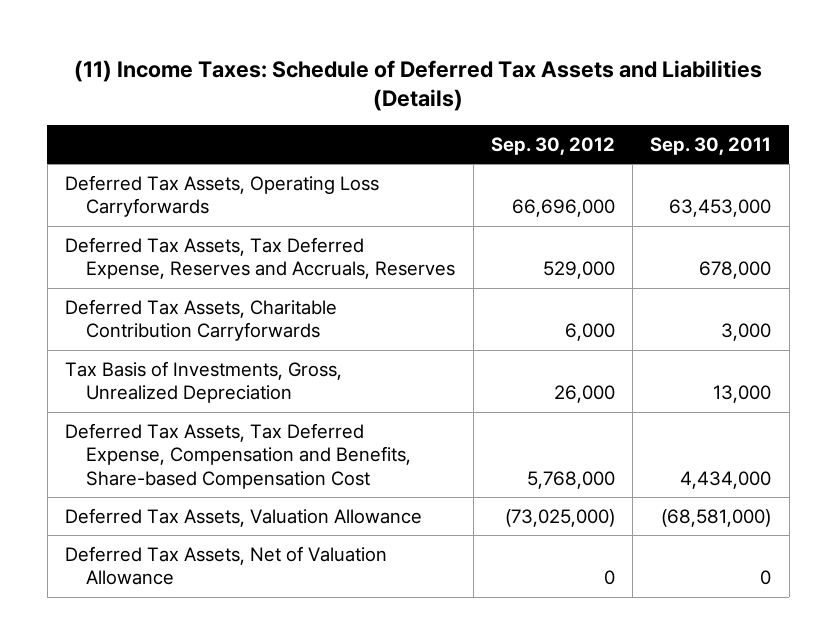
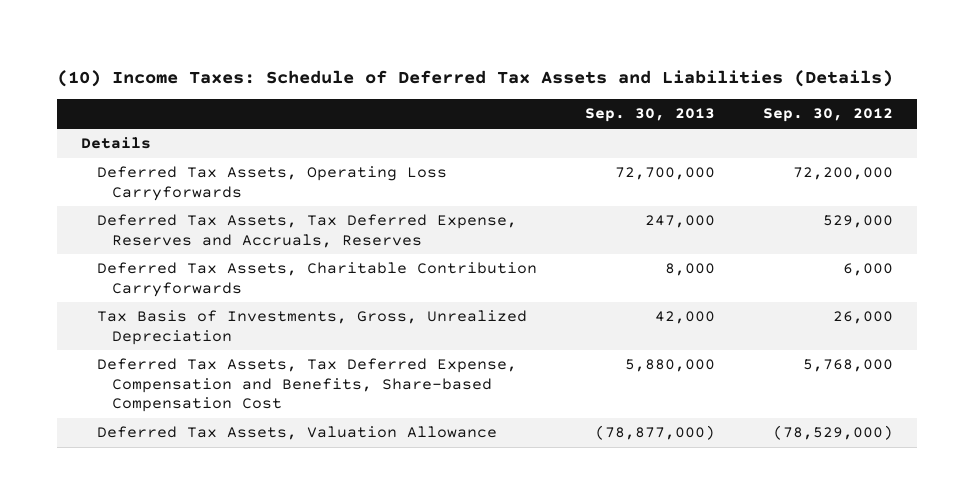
[74,59,763,112] (11) Income Taxes: Schedule of Deferred Tax Assets and Liabilities (Details) -> [56,69,893,87] (10) Income Taxes: Schedule of Deferred Tax Assets and Liabilities (Details)
[650,136,772,155] Sep. 30, 2011 -> none
none -> [584,108,715,123] Sep. 30, 2013
none -> [81,137,152,150] Details
[511,199,615,218] 66,696,000 -> [792,167,893,181] 72,200,000
[64,545,387,586] Deferred Tax Assets, Net of Valuation Allowance -> none
[504,508,615,527] (73,025,000) -> [772,425,893,441] (78,529,000)

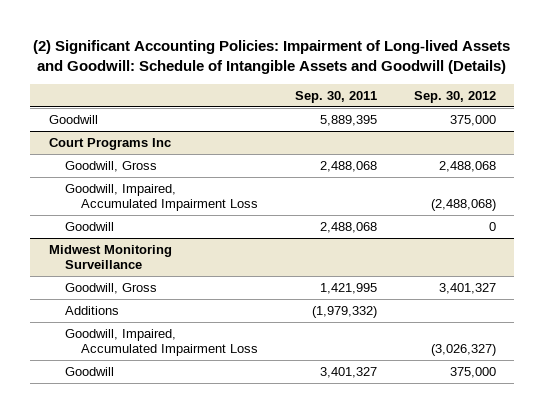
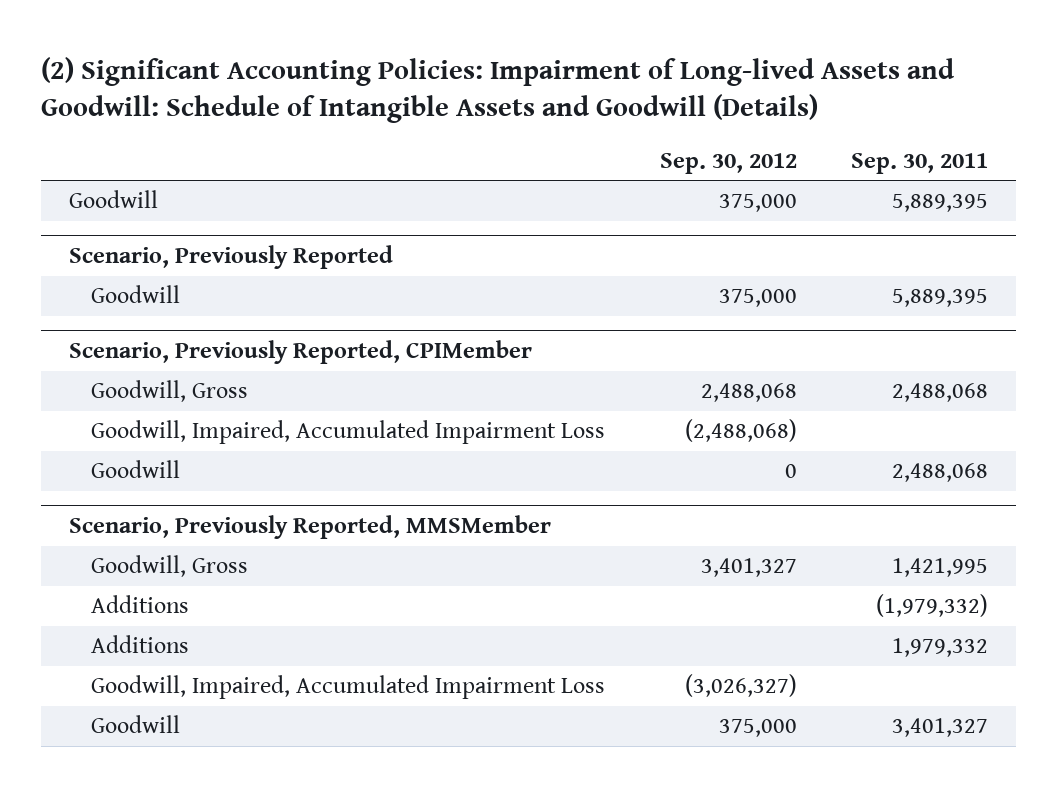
[48,138,171,151] Court Programs Inc -> none
none -> [68,245,393,270] Scenario, Previously Reported
none -> [91,285,181,304] Goodwill
none -> [68,340,532,365] Scenario, Previously Reported, CPIMember
[48,245,172,270] Midwest Monitoring Surveillance -> none
none -> [68,515,551,540] Scenario, Previously Reported, MMSMember
none -> [91,635,190,654] Additions

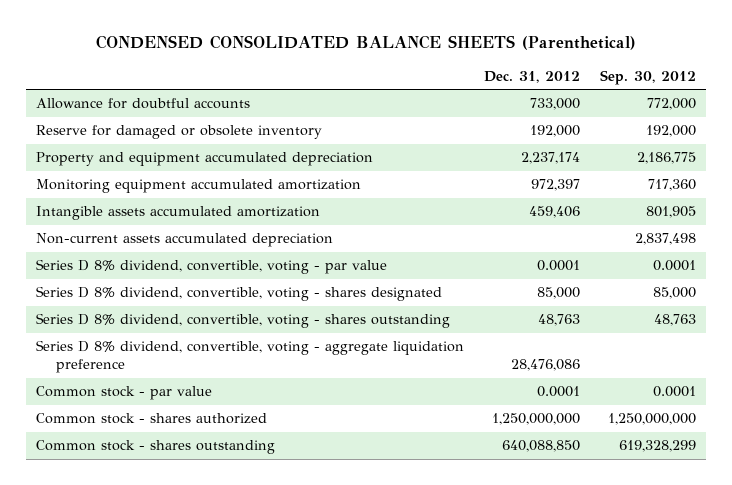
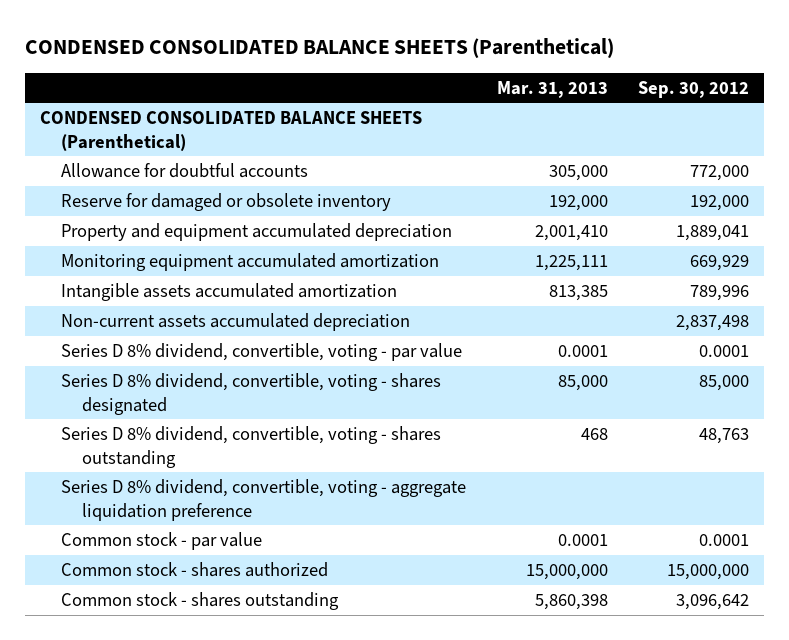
[484,70,581,83] Dec. 31, 2012 -> none
none -> [496,80,608,98] Mar. 31, 2013
none -> [40,110,423,151] CONDENSED CONSOLIDATED BALANCE SHEETS (Parenthetical)
[637,152,697,165] 2,186,775 -> [675,224,749,241] 1,889,041
[648,179,697,192] 717,360 -> [689,254,749,271] 669,929
[646,206,697,219] 801,905 -> [689,284,749,301] 789,996
[608,413,697,426] 1,250,000,000 -> [666,563,749,580] 15,000,000
[619,440,697,453] 619,328,299 -> [675,593,749,610] 3,096,642

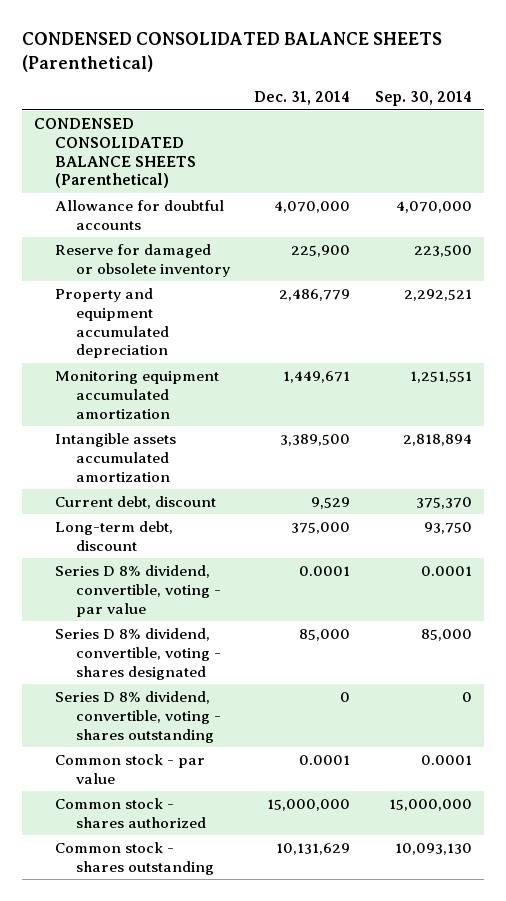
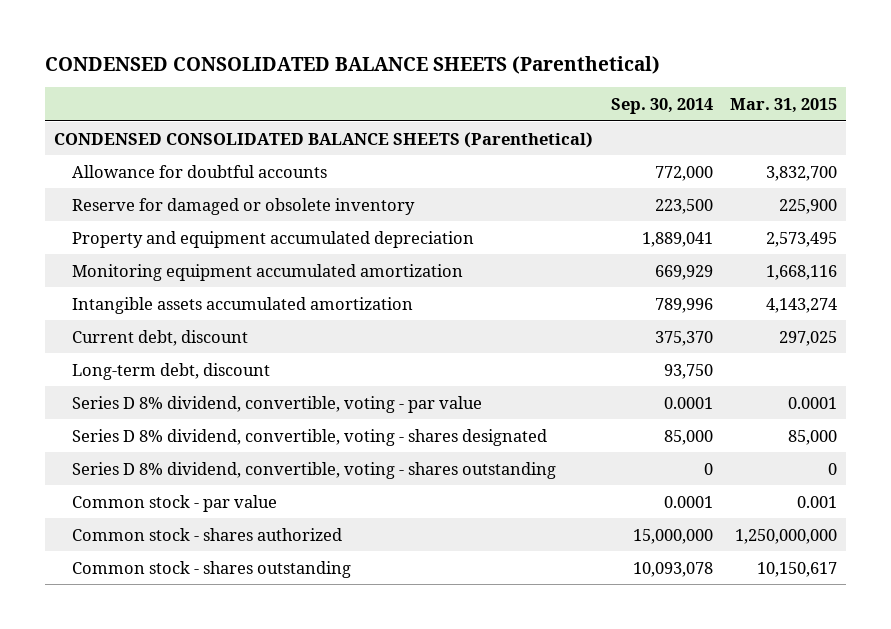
[254,91,351,106] Dec. 31, 2014 -> none
none -> [730,97,838,113] Mar. 31, 2015
[395,200,472,213] 4,070,000 -> [654,165,713,181] 772,000
[403,288,472,301] 2,292,521 -> [641,231,713,247] 1,889,041
[409,370,472,383] 1,251,551 -> [654,264,713,280] 669,929
[402,433,472,446] 2,818,894 -> [654,297,713,313] 789,996
[394,842,472,855] 10,093,130 -> [632,561,713,577] 10,093,078

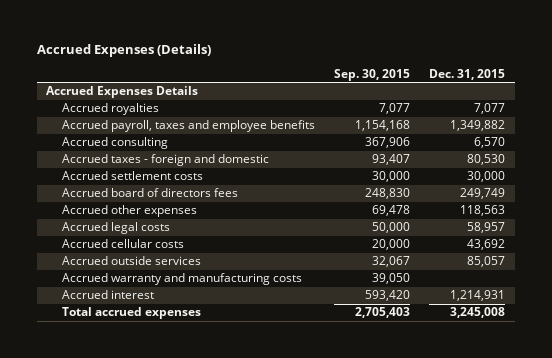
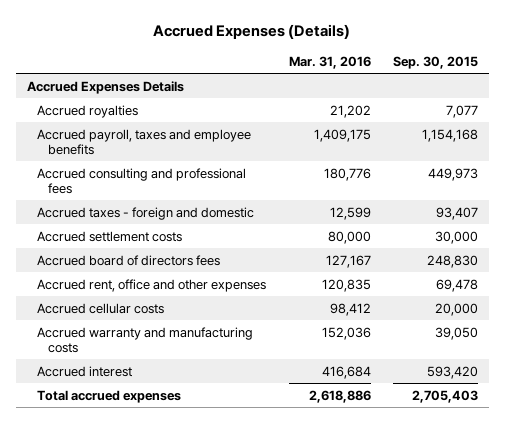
[429,69,506,81] Dec. 31, 2015 -> none
none -> [288,55,371,69] Mar. 31, 2016
[61,137,168,150] Accrued consulting -> [37,167,247,195] Accrued consulting and professional fees
[365,137,411,149] 367,906 -> [427,167,478,181] 449,973
[61,222,170,235] Accrued legal costs -> none
[61,205,197,218] Accrued other expenses -> [37,278,267,292] Accrued rent, office and other expenses
[61,256,201,266] Accrued outside services -> none

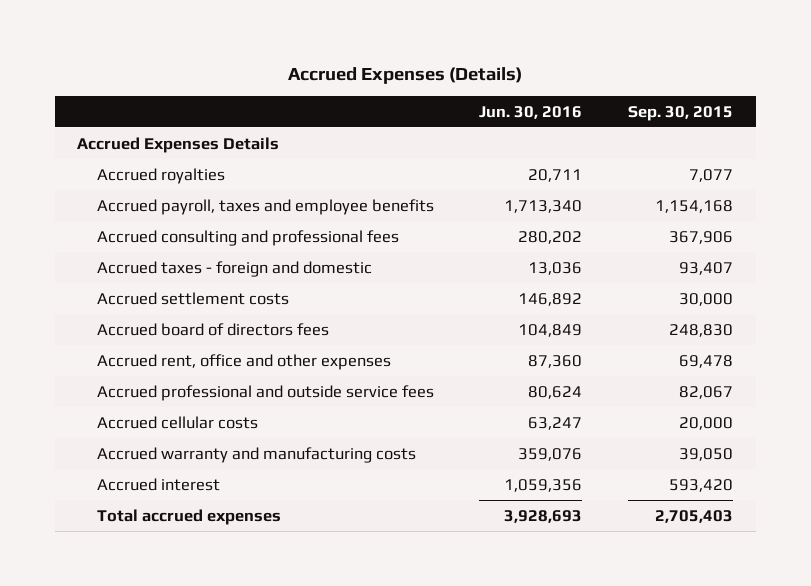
[288,55,371,69] Mar. 31, 2016 -> none
none -> [479,105,583,119] Jun. 30, 2016
[427,167,478,181] 449,973 -> [669,230,734,244] 367,906
none -> [96,384,434,401] Accrued professional and outside service fees

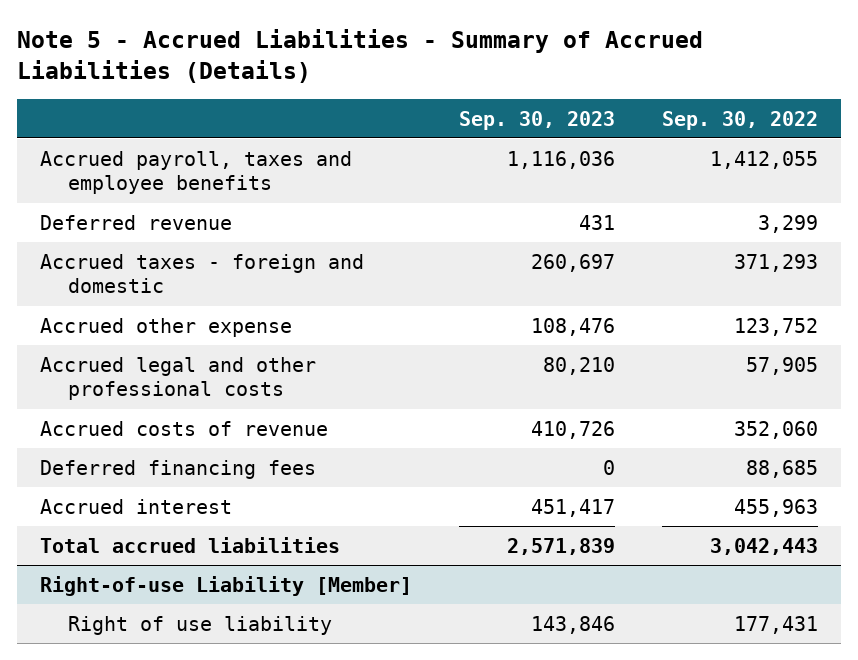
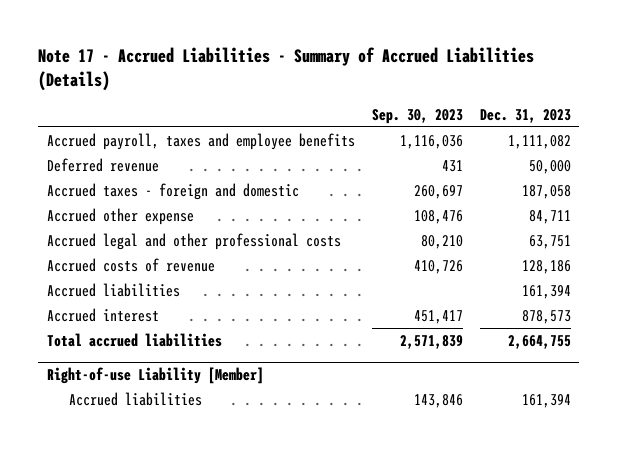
[16,28,703,83] Note 5 - Accrued Liabilities - Summary of Accrued Liabilities (Details) -> [38,47,535,92] Note 17 - Accrued Liabilities - Summary of Accrued Liabilities (Details)
[662,110,819,130] Sep. 30, 2022 -> none
none -> [479,108,571,123] Dec. 31, 2023
[40,459,317,479] Deferred financing fees -> none
none -> [46,282,180,297] Accrued liabilities
[68,615,333,635] Right of use liability -> [69,391,203,406] Accrued liabilities

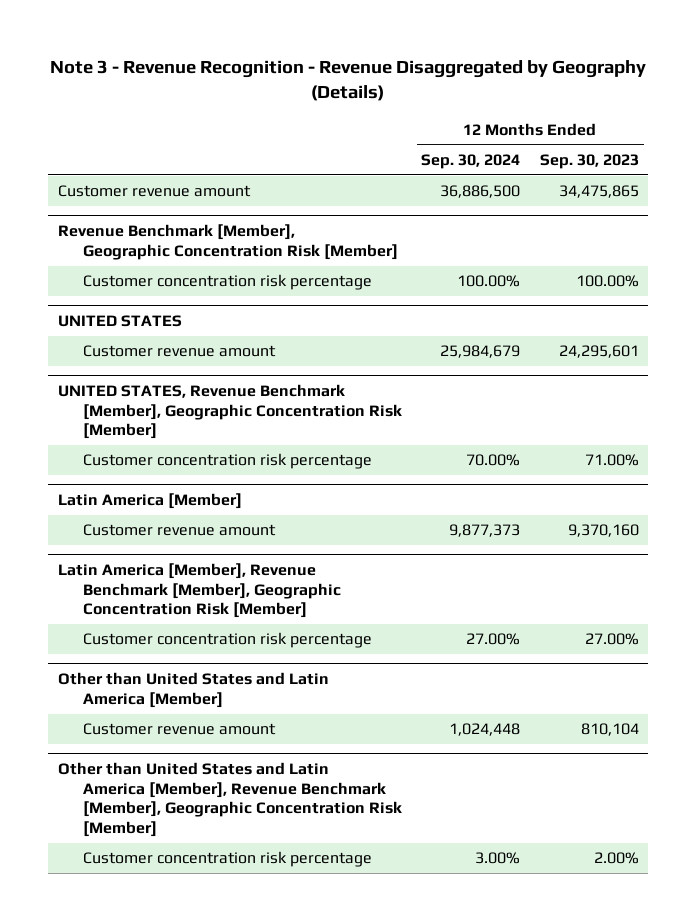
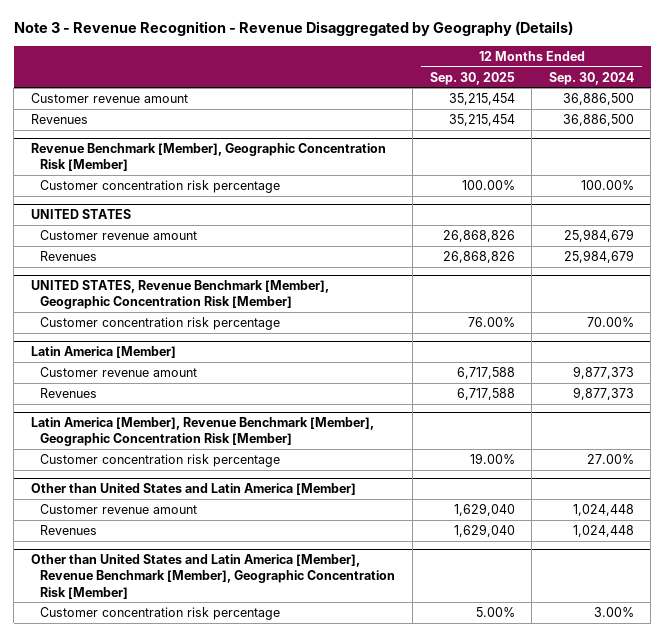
[539,153,639,169] Sep. 30, 2023 -> none
none -> [429,71,515,85] Sep. 30, 2025
none -> [30,113,88,124] Revenues
none -> [40,250,98,261] Revenues
none -> [40,387,98,398] Revenues
none -> [40,524,98,535] Revenues

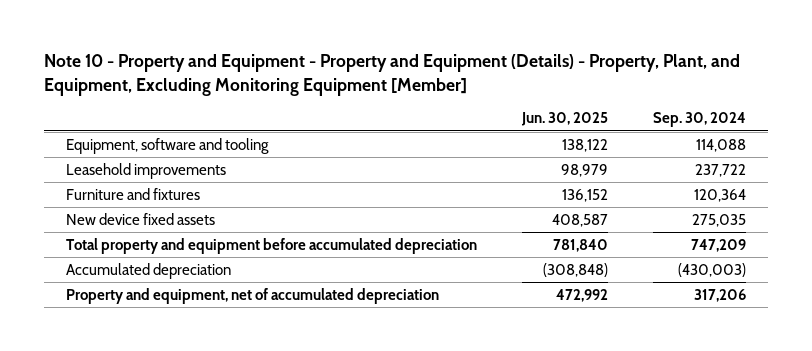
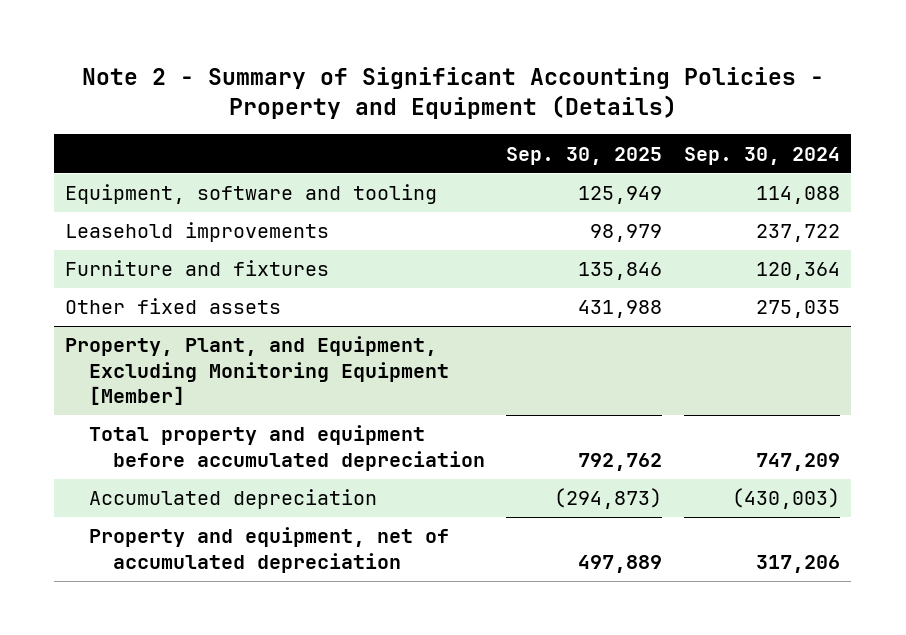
[43,54,740,96] Note 10 - Property and Equipment - Property and Equipment (Details) - Property, Plant, and Equipment, Excluding Monitoring Equipment [Member] -> [81,66,824,119] Note 2 - Summary of Significant Accounting Policies - Property and Equipment (Details)
[521,112,609,127] Jun. 30, 2025 -> none
none -> [506,146,663,165] Sep. 30, 2025
[66,212,216,225] New device fixed assets -> [65,298,282,315] Other fixed assets
none -> [65,336,449,405] Property, Plant, and Equipment, Excluding Monitoring Equipment [Member]

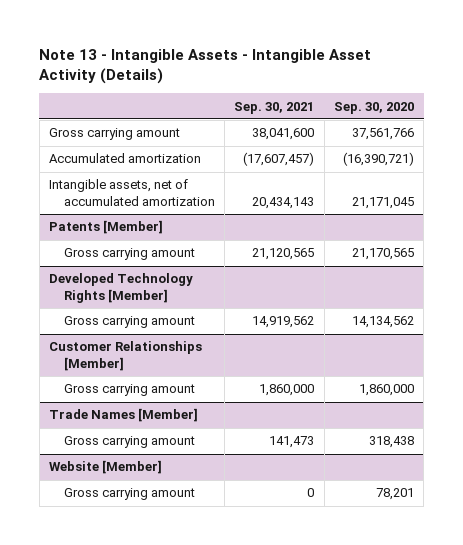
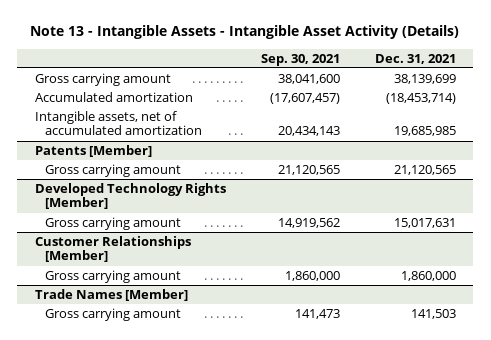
[333,101,414,114] Sep. 30, 2020 -> none
none -> [374,53,456,64] Dec. 31, 2021
[49,460,163,475] Website [Member] -> none
[63,488,195,501] Gross carrying amount -> none

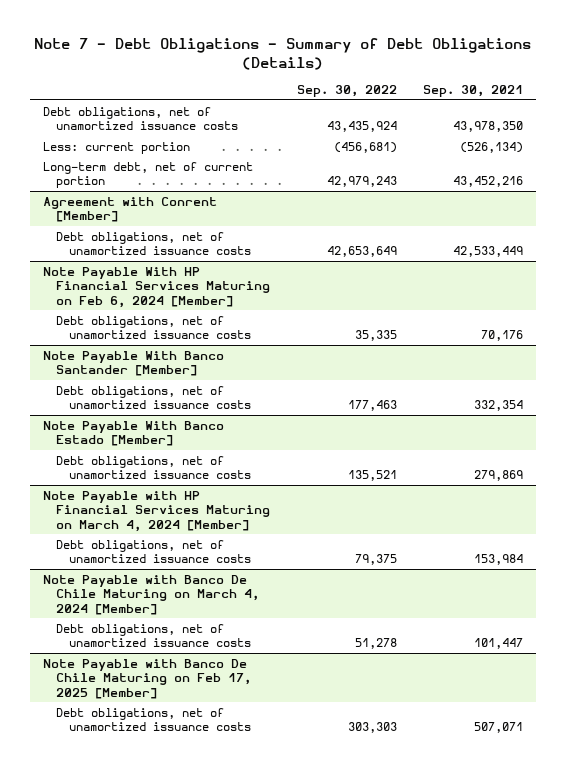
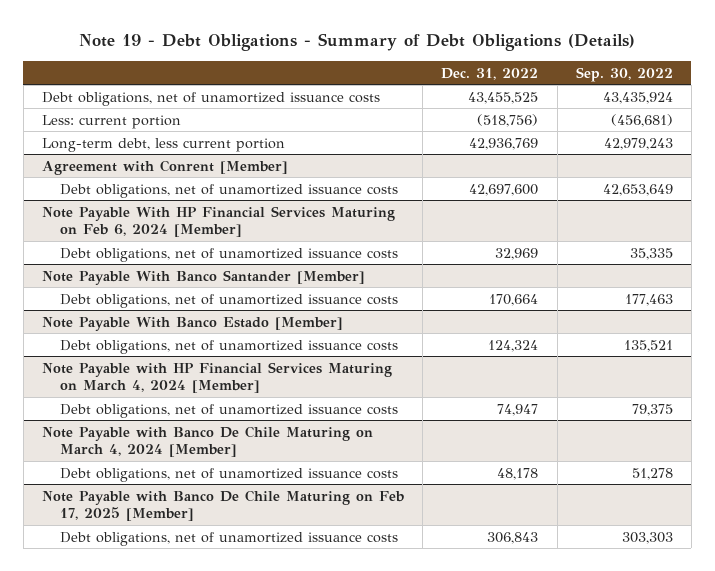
[34,37,532,70] Note 7 - Debt Obligations - Summary of Debt Obligations (Details) -> [79,33,636,52] Note 19 - Debt Obligations - Summary of Debt Obligations (Details)
[423,85,524,98] Sep. 30, 2021 -> none
none -> [441,67,539,80] Dec. 31, 2022
[43,161,254,189] Long-term debt, net of current portion -> [42,137,286,152] Long-term debt, less current portion

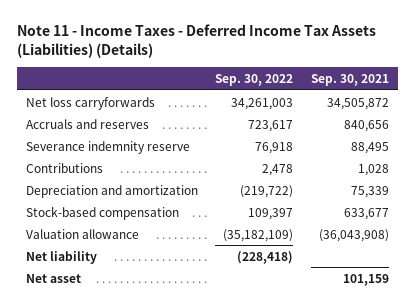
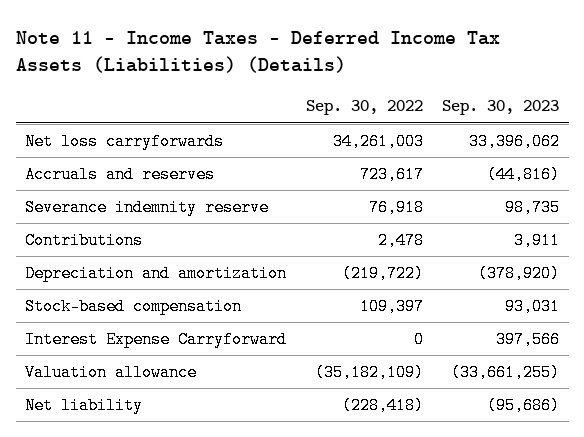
[310,73,389,86] Sep. 30, 2021 -> none
none -> [441,100,559,116] Sep. 30, 2023
none -> [25,331,288,349] Interest Expense Carryforward
[25,273,81,283] Net asset -> none

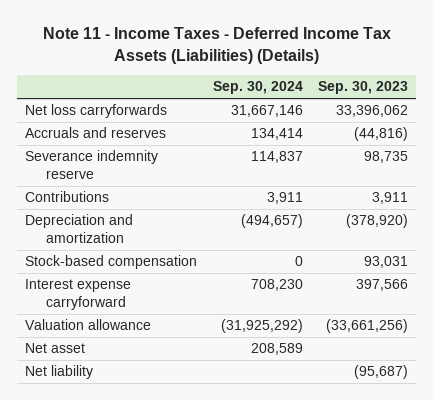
[305,100,423,116] Sep. 30, 2022 -> none
none -> [212,81,303,95] Sep. 30, 2024
[25,331,288,349] Interest Expense Carryforward -> [25,279,132,310] Interest expense carryforward
[450,364,560,382] (33,661,255) -> [326,319,409,334] (33,661,256)
none -> [25,343,86,354] Net asset
[486,397,560,415] (95,686) -> [354,365,409,380] (95,687)

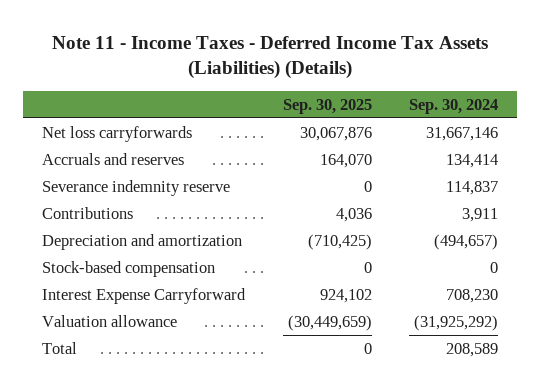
[318,81,409,95] Sep. 30, 2023 -> none
none -> [282,98,372,114] Sep. 30, 2025
[25,279,132,310] Interest expense carryforward -> [41,287,246,304] Interest Expense Carryforward
[25,365,94,380] Net liability -> none
[25,343,86,354] Net asset -> [41,341,77,354] Total

